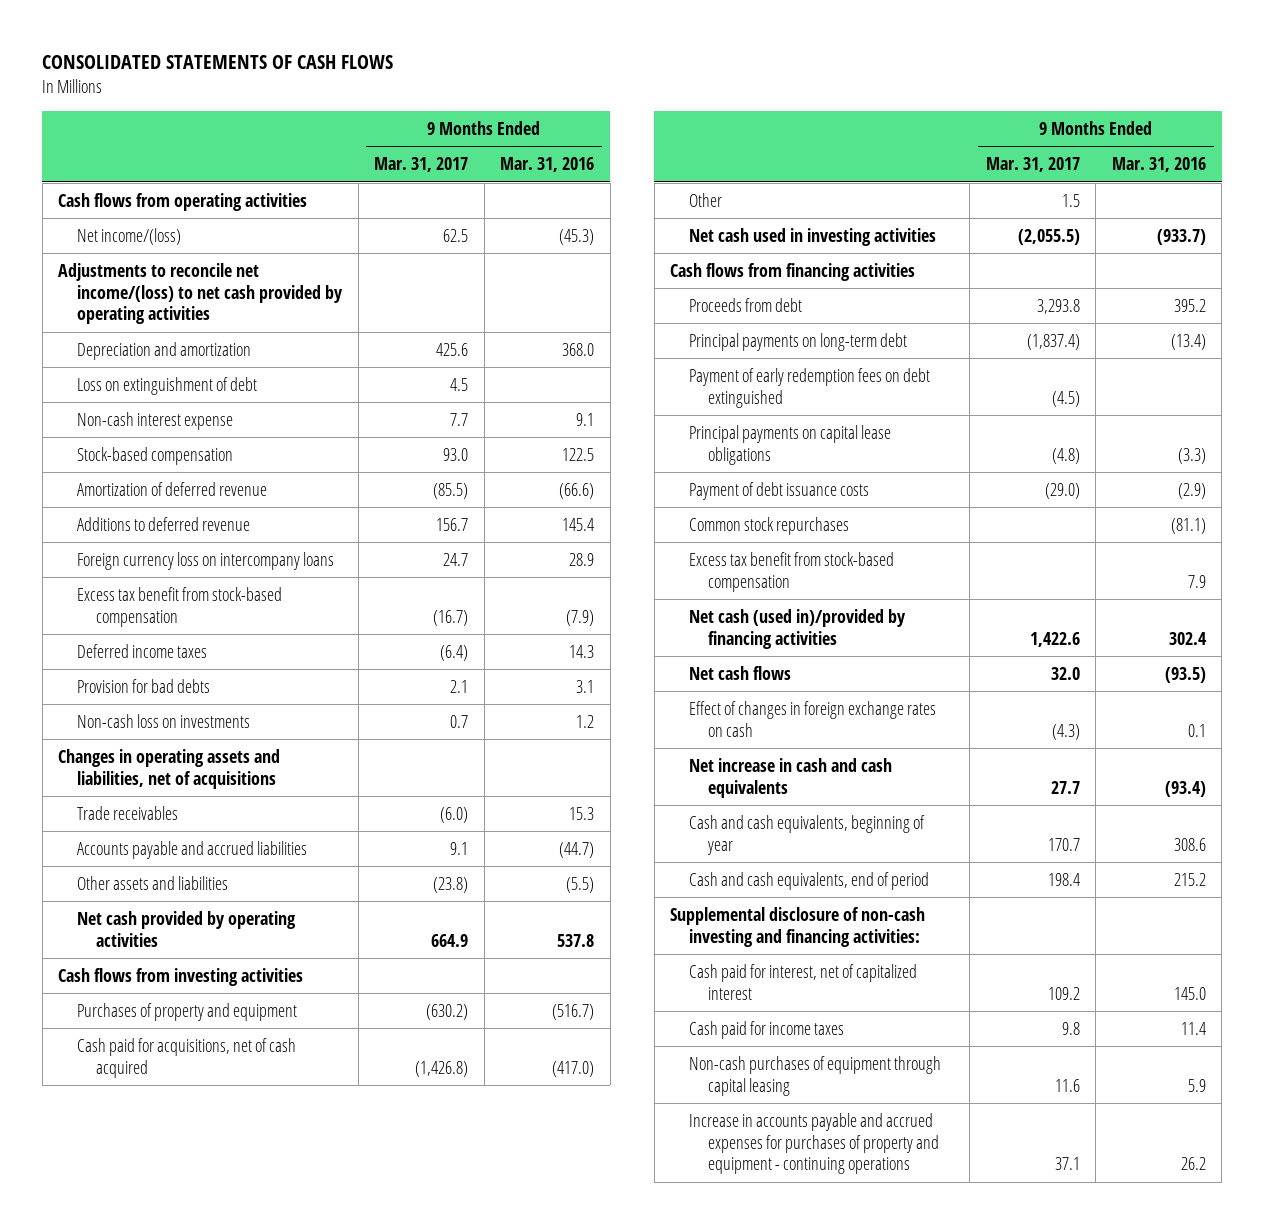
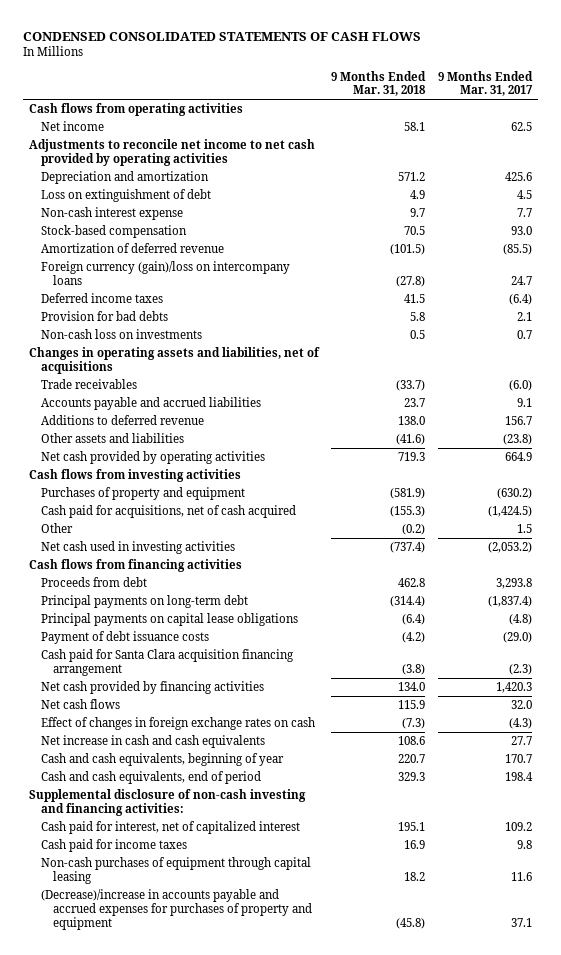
[42,55,394,70] CONSOLIDATED STATEMENTS OF CASH FLOWS -> [22,31,421,41] CONDENSED CONSOLIDATED STATEMENTS OF CASH FLOWS
[500,157,595,173] Mar. 31, 2016 -> none
none -> [331,70,427,97] 9 Months Ended Mar. 31, 2018
[77,227,182,245] Net income/(loss) -> [40,121,104,132] Net income
[58,262,344,325] Adjustments to reconcile net income/(loss) to net cash provided by operating activities -> [28,139,315,166] Adjustments to reconcile net income to net cash provided by operating activities
[77,586,283,627] Excess tax benefit from stock-based compensation -> none
[77,551,335,570] Foreign currency loss on intercompany loans -> [40,261,290,285] Foreign currency (gain)/loss on intercompany loans
[77,516,251,531] Additions to deferred revenue -> [40,415,204,426] Additions to deferred revenue
[415,1060,469,1077] (1,426.8) -> [487,506,532,518] (1,424.5)
[1017,228,1080,245] (2,055.5) -> [487,542,532,554] (2,053.2)
[688,367,930,408] Payment of early redemption fees on debt extinguished -> none
[688,516,849,535] Common stock repurchases -> none
[688,551,894,592] Excess tax benefit from stock-based compensation -> none
none -> [40,649,294,676] Cash paid for Santa Clara acquisition financing arrangement
[688,608,906,649] Net cash (used in)/provided by financing activities -> [40,681,264,695] Net cash provided by financing activities
[1029,631,1080,647] 1,422.6 -> [495,682,532,694] 1,420.3
[688,1112,939,1175] Increase in accounts payable and accrued expenses for purchases of property and equipment - continuing operations -> [40,889,313,930] (Decrease)/increase in accounts payable and accrued expenses for purchases of property and equipment

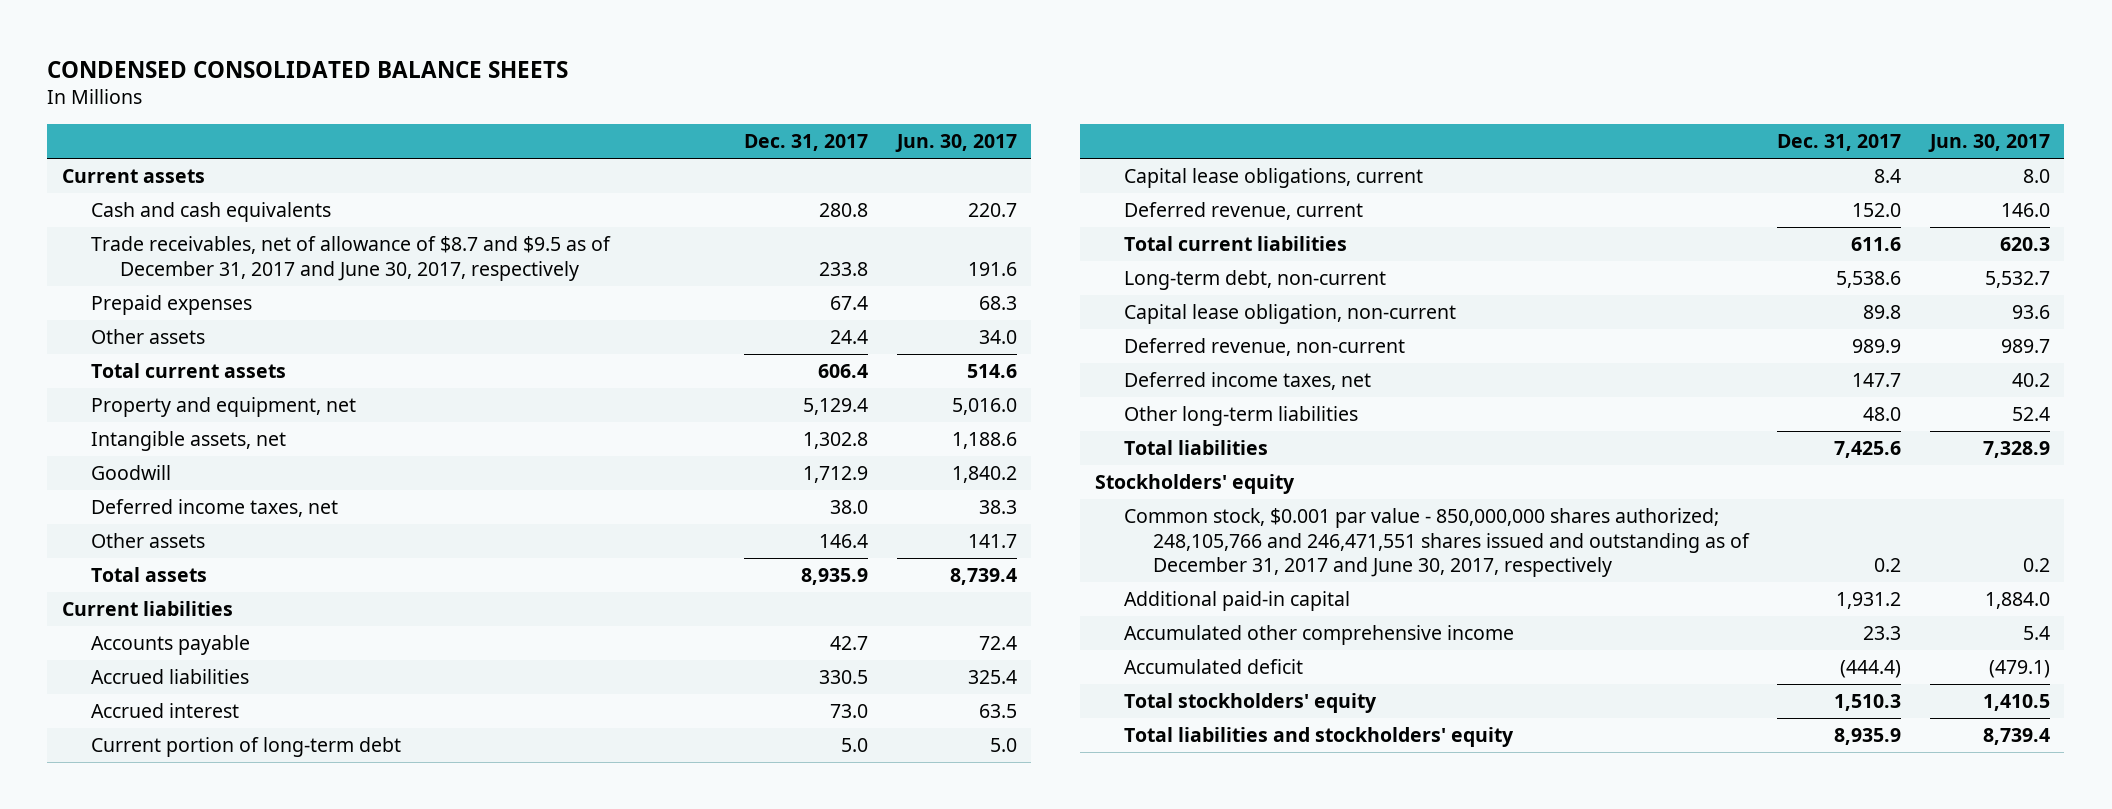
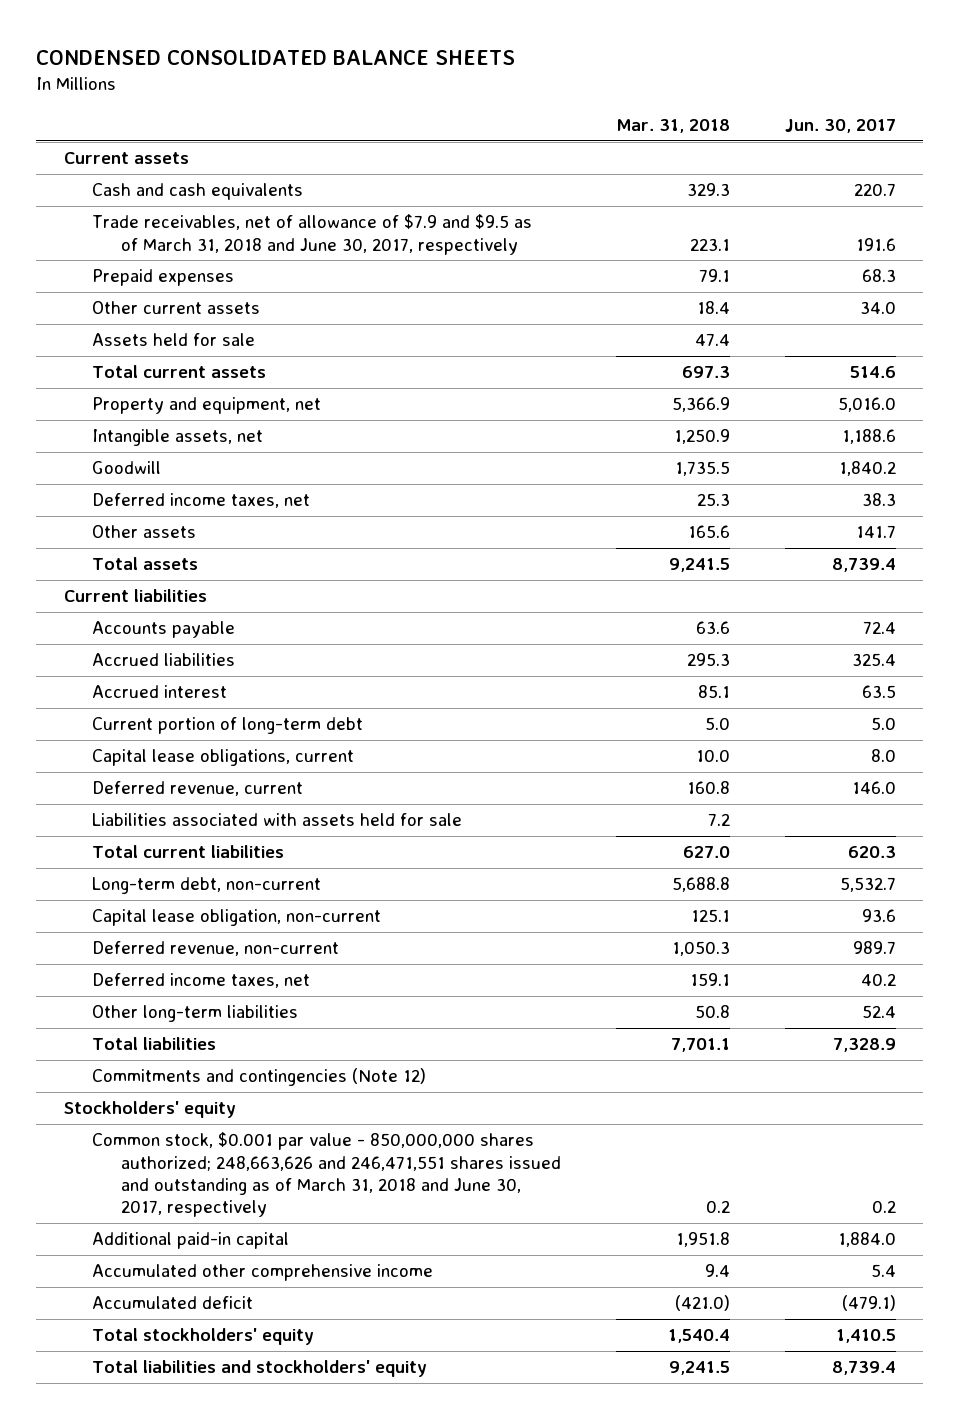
[744,134,869,152] Dec. 31, 2017 -> none
none -> [615,119,730,134] Mar. 31, 2018
[90,236,611,281] Trade receivables, net of allowance of $8.7 and $9.5 as of December 31, 2017 and June 30, 2017, respectively -> [92,214,533,255] Trade receivables, net of allowance of $7.9 and $9.5 as of March 31, 2018 and June 30, 2017, respectively
[90,329,205,345] Other assets -> [92,301,261,315] Other current assets
none -> [92,333,256,347] Assets held for sale
none -> [92,813,463,827] Liabilities associated with assets held for sale
none -> [92,1068,427,1087] Commitments and contingencies (Note 12)
[1123,508,1750,577] Common stock, $0.001 par value - 850,000,000 shares authorized; 248,105,766 and 246,471,551 shares issued and outstanding as of December 31, 2017 and June 30, 2017, respectively -> [92,1132,561,1218] Common stock, $0.001 par value - 850,000,000 shares authorized; 248,663,626 and 246,471,551 shares issued and outstanding as of March 31, 2018 and June 30, 2017, respectively

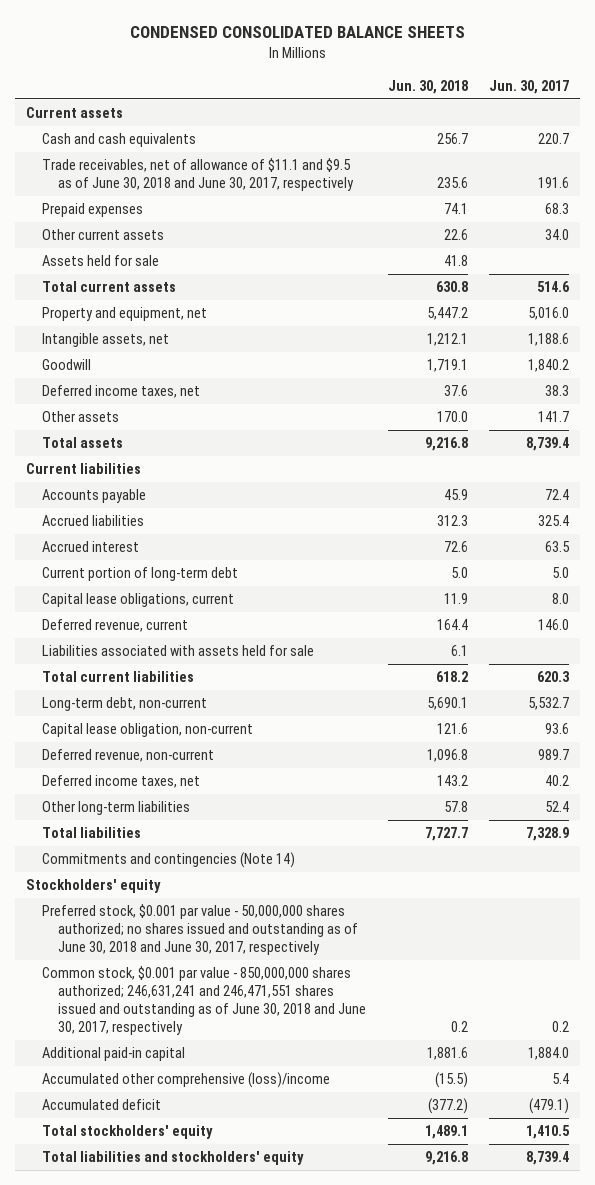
[615,119,730,134] Mar. 31, 2018 -> none
none -> [387,79,468,94] Jun. 30, 2018
[92,214,533,255] Trade receivables, net of allowance of $7.9 and $9.5 as of March 31, 2018 and June 30, 2017, respectively -> [41,158,354,192] Trade receivables, net of allowance of $11.1 and $9.5 as of June 30, 2018 and June 30, 2017, respectively
[92,1068,427,1087] Commitments and contingencies (Note 12) -> [41,852,295,869] Commitments and contingencies (Note 14)
none -> [41,904,358,955] Preferred stock, $0.001 par value - 50,000,000 shares authorized; no shares issued and outstanding as of June 30, 2018 and June 30, 2017, respectively
[92,1132,561,1218] Common stock, $0.001 par value - 850,000,000 shares authorized; 248,663,626 and 246,471,551 shares issued and outstanding as of March 31, 2018 and June 30, 2017, respectively -> [41,966,366,1035] Common stock, $0.001 par value - 850,000,000 shares authorized; 246,631,241 and 246,471,551 shares issued and outstanding as of June 30, 2018 and June 30, 2017, respectively
[92,1264,434,1282] Accumulated other comprehensive income -> [41,1072,330,1089] Accumulated other comprehensive (loss)/income

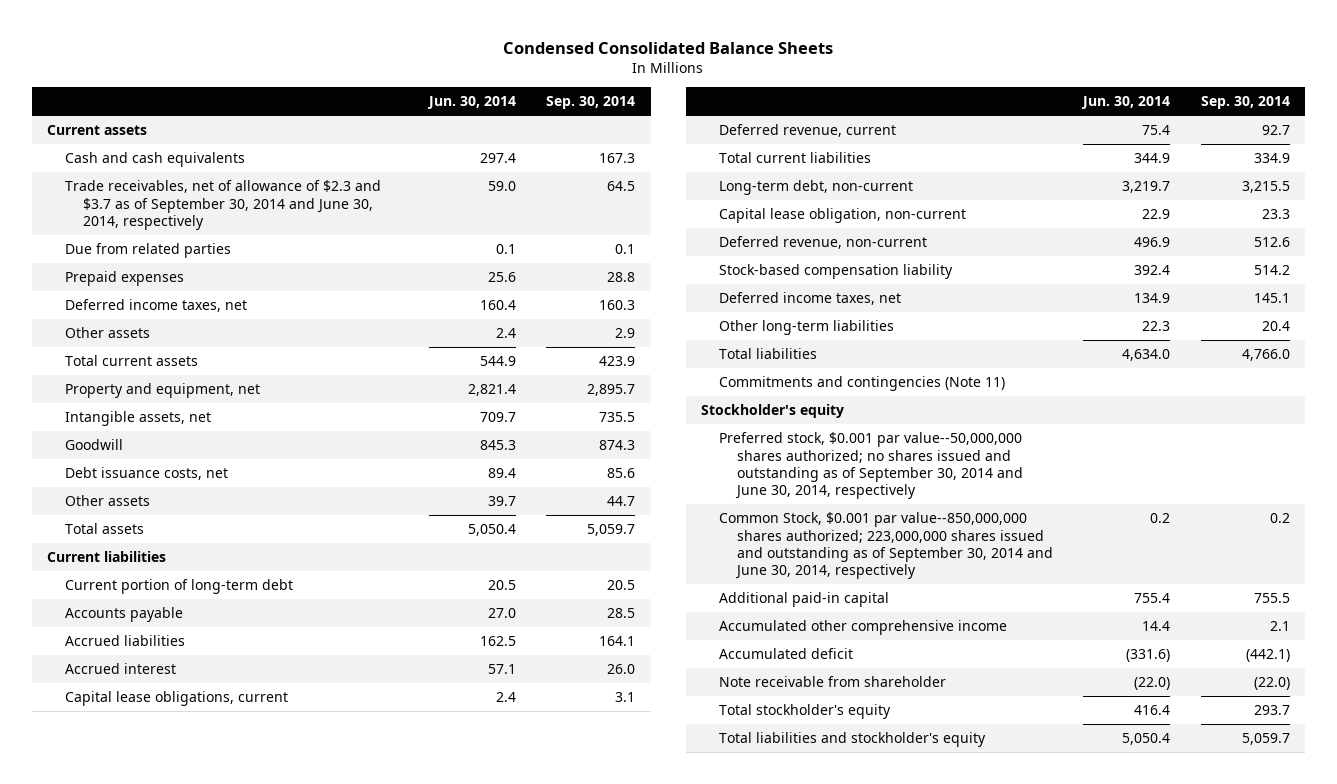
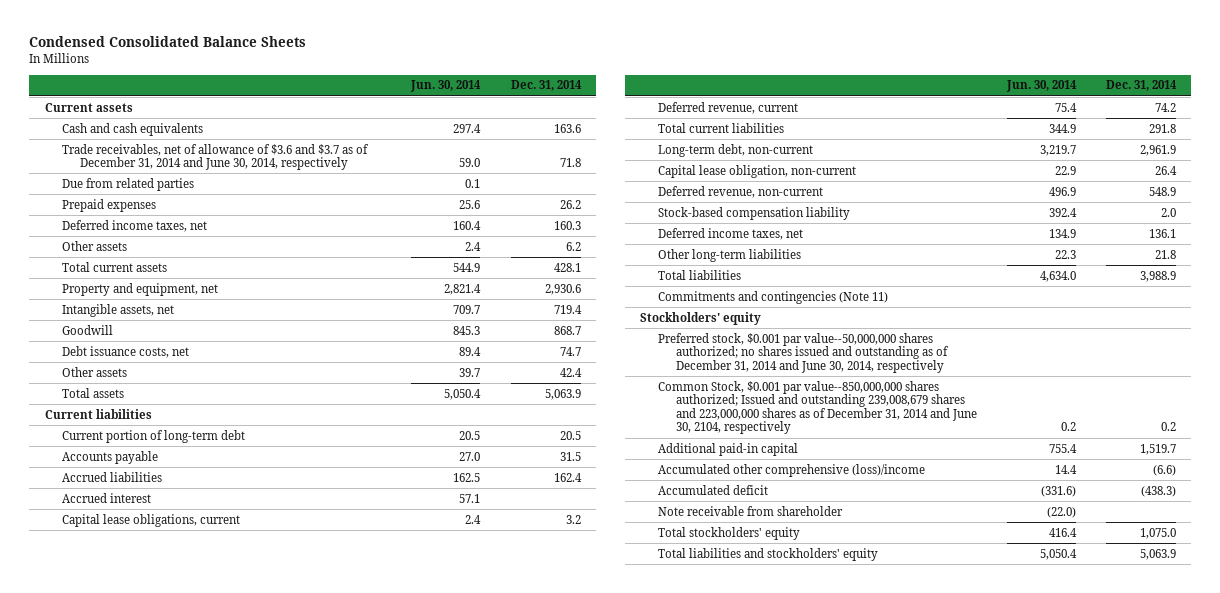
[546,96,636,110] Sep. 30, 2014 -> none
none -> [510,80,582,92] Dec. 31, 2014
[64,180,381,230] Trade receivables, net of allowance of $2.3 and $3.7 as of September 30, 2014 and June 30, 2014, respectively -> [62,143,370,171] Trade receivables, net of allowance of $3.6 and $3.7 as of December 31, 2014 and June 30, 2014, respectively
[701,404,845,419] Stockholder's equity -> [639,311,761,325] Stockholders' equity
[719,432,1024,500] Preferred stock, $0.001 par value--50,000,000 shares authorized; no shares issued and outstanding as of September 30, 2014 and June 30, 2014, respectively -> [657,332,949,373] Preferred stock, $0.001 par value--50,000,000 shares authorized; no shares issued and outstanding as of December 31, 2014 and June 30, 2014, respectively
[719,512,1054,580] Common Stock, $0.001 par value--850,000,000 shares authorized; 223,000,000 shares issued and outstanding as of September 30, 2014 and June 30, 2014, respectively -> [657,380,977,435] Common Stock, $0.001 par value--850,000,000 shares authorized; Issued and outstanding 239,008,679 shares and 223,000,000 shares as of December 31, 2014 and June 30, 2104, respectively
[719,620,1008,636] Accumulated other comprehensive income -> [657,463,925,477] Accumulated other comprehensive (loss)/income
[719,704,892,720] Total stockholder's equity -> [657,526,800,540] Total stockholders' equity
[719,732,987,748] Total liabilities and stockholder's equity -> [657,547,878,561] Total liabilities and stockholders' equity

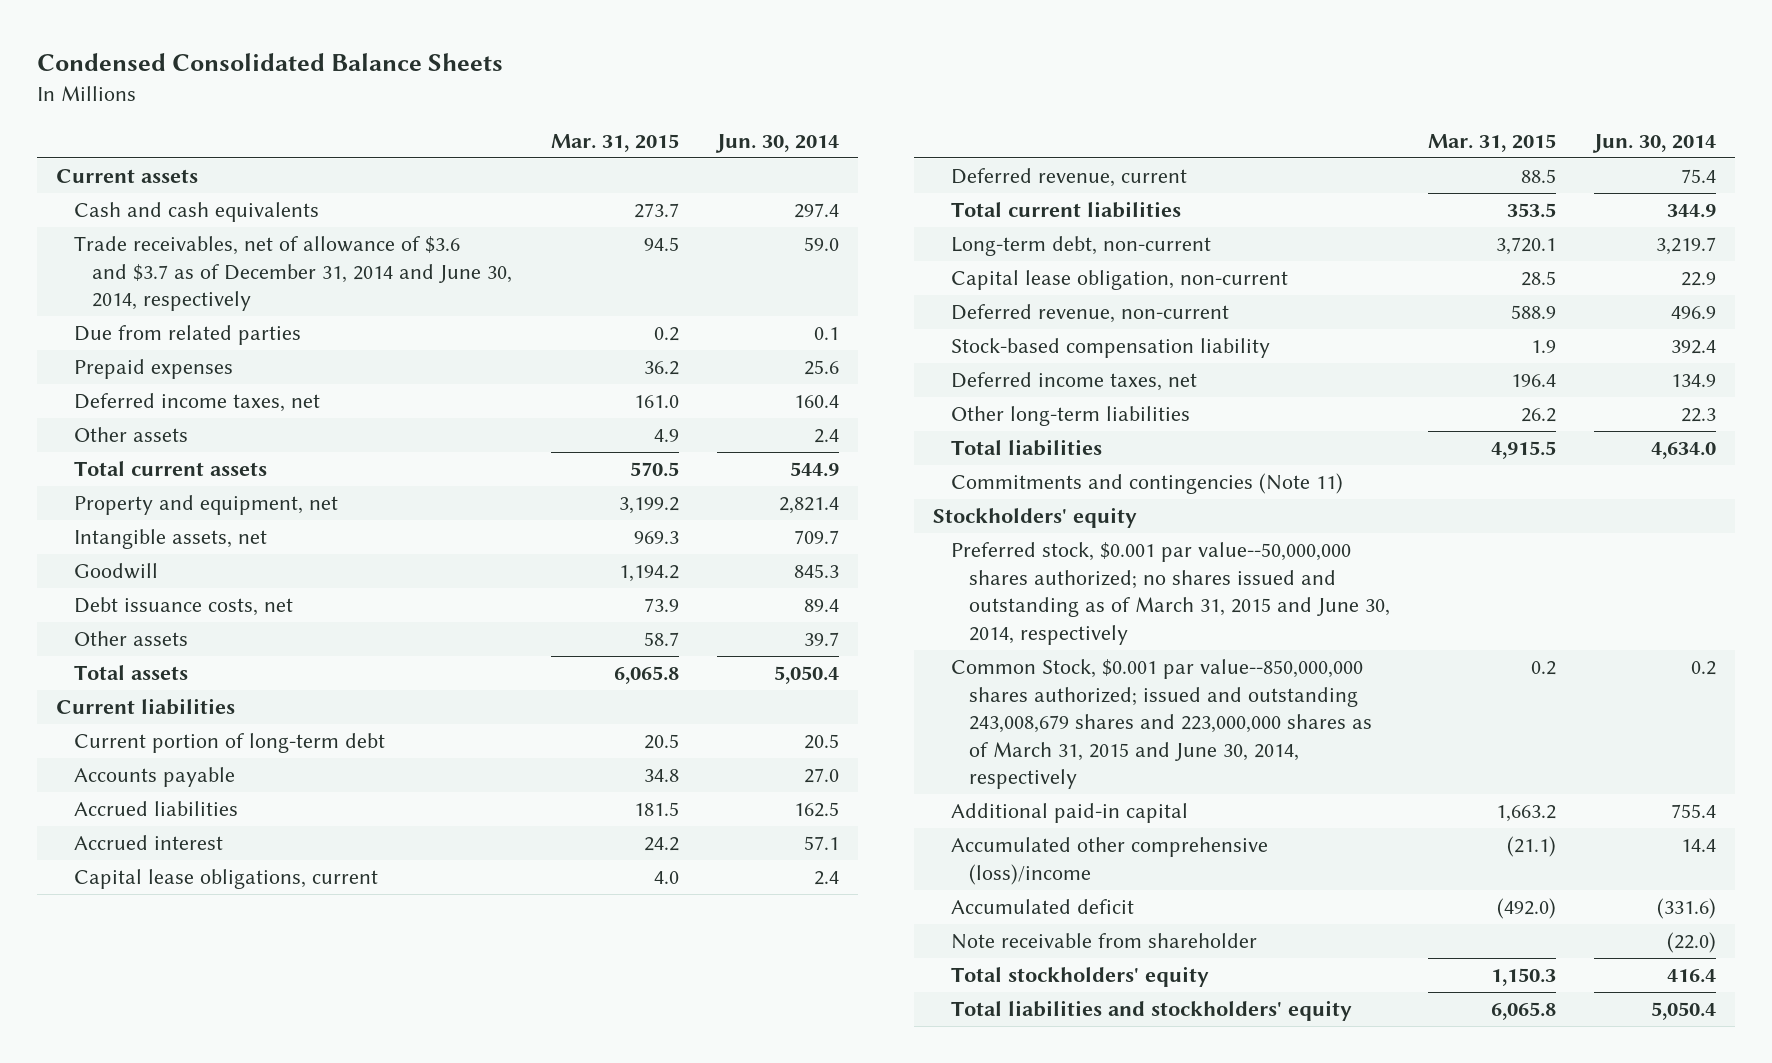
[510,80,582,92] Dec. 31, 2014 -> none
none -> [551,133,680,152] Mar. 31, 2015
[657,332,949,373] Preferred stock, $0.001 par value--50,000,000 shares authorized; no shares issued and outstanding as of December 31, 2014 and June 30, 2014, respectively -> [950,542,1391,645] Preferred stock, $0.001 par value--50,000,000 shares authorized; no shares issued and outstanding as of March 31, 2015 and June 30, 2014, respectively
[657,380,977,435] Common Stock, $0.001 par value--850,000,000 shares authorized; Issued and outstanding 239,008,679 shares and 223,000,000 shares as of December 31, 2014 and June 30, 2104, respectively -> [950,659,1373,790] Common Stock, $0.001 par value--850,000,000 shares authorized; issued and outstanding 243,008,679 shares and 223,000,000 shares as of March 31, 2015 and June 30, 2014, respectively

